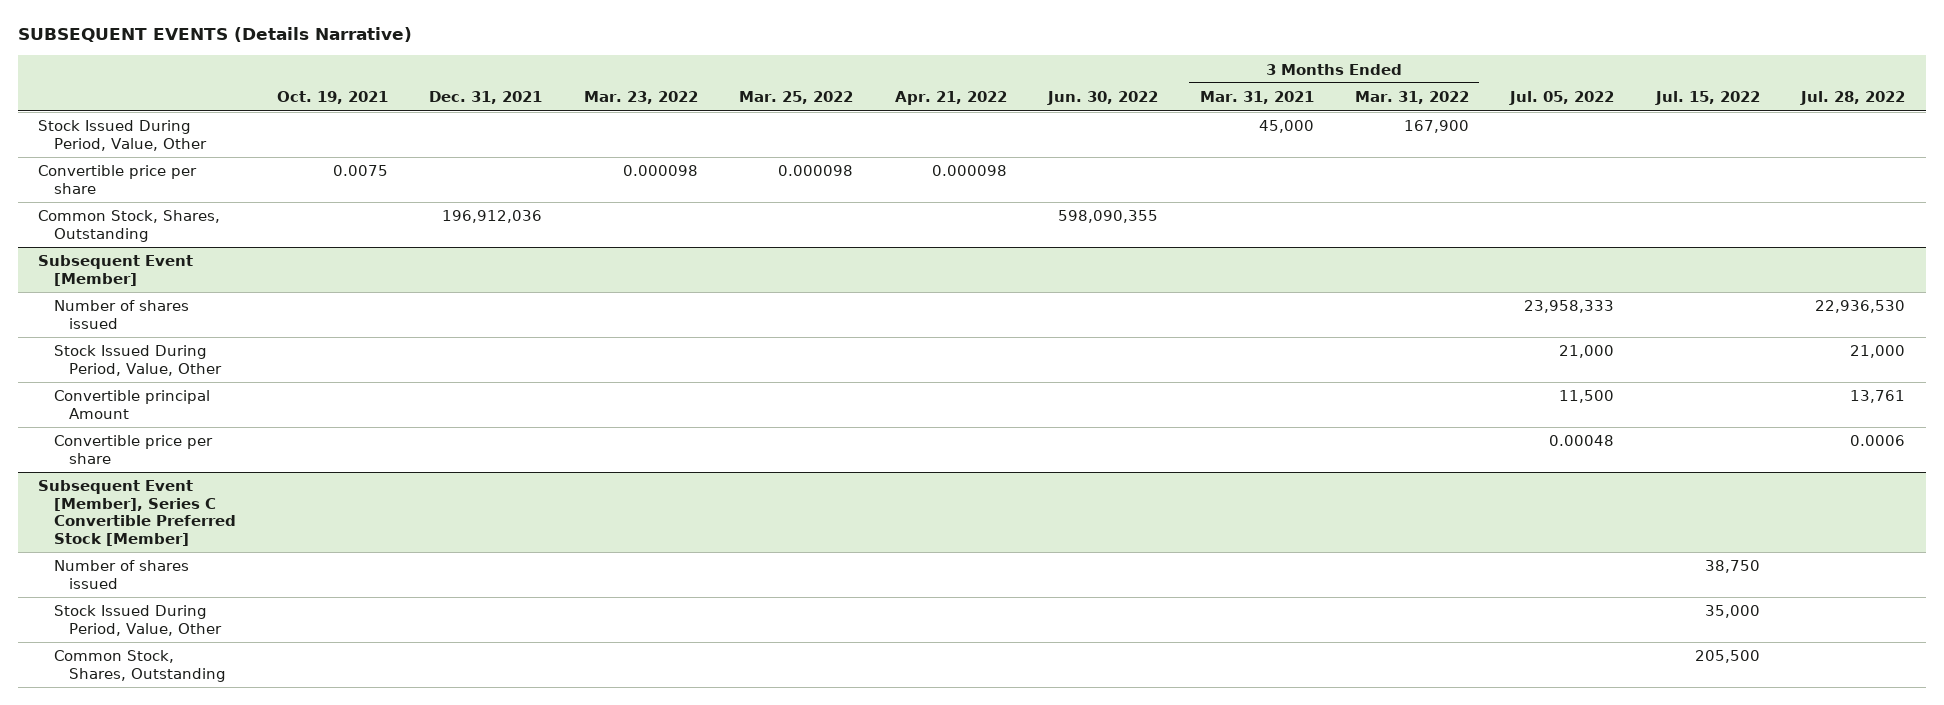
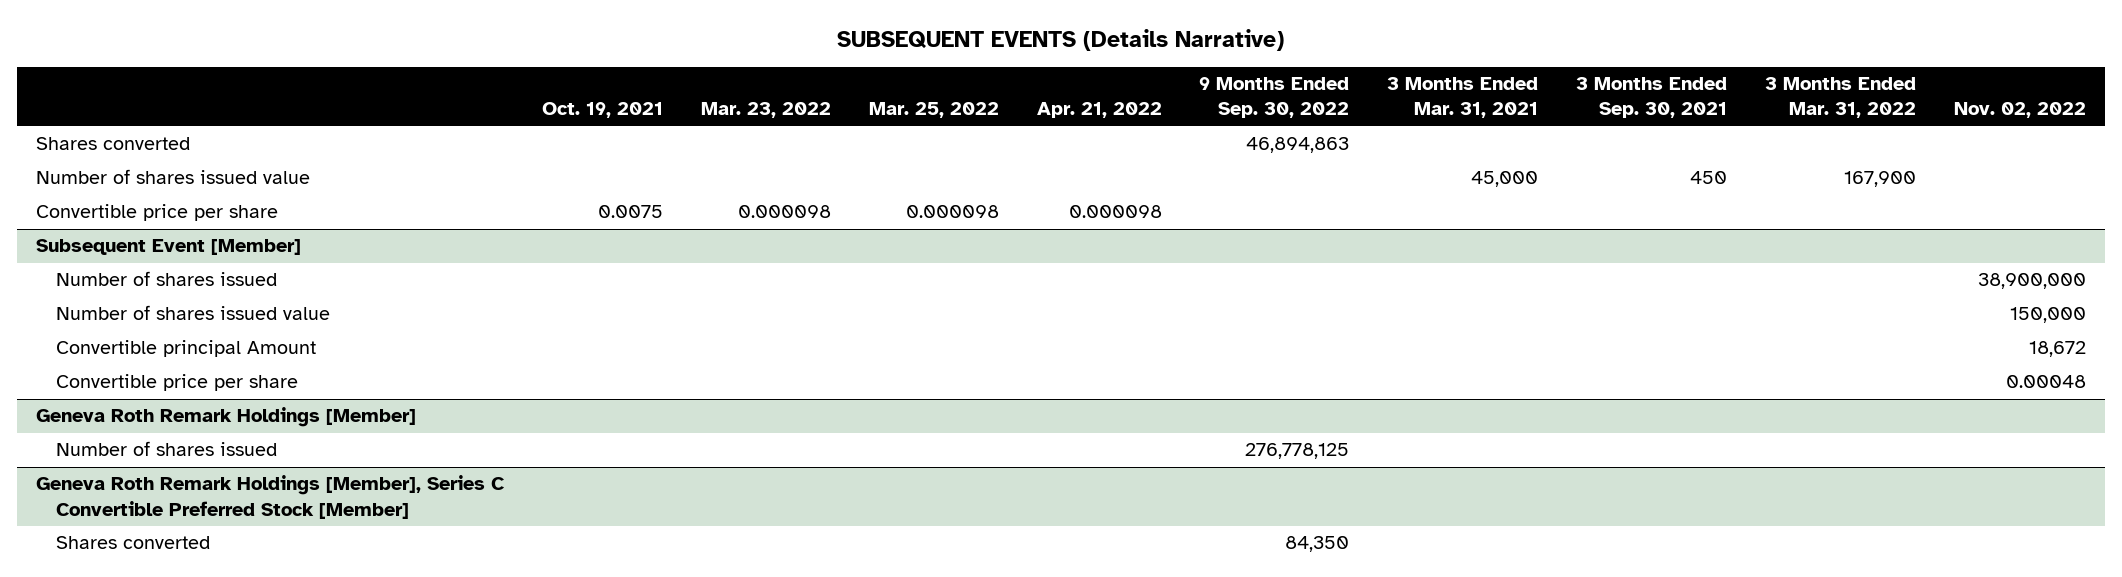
[429,91,543,105] Dec. 31, 2021 -> none
[1047,91,1159,106] Jun. 30, 2022 -> none
[1509,91,1615,106] Jul. 05, 2022 -> none
[1654,91,1760,106] Jul. 15, 2022 -> none
[1800,91,1906,106] Jul. 28, 2022 -> none
none -> [1199,77,1350,119] 9 Months Ended Sep. 30, 2022
none -> [1576,77,1728,119] 3 Months Ended Sep. 30, 2021
none -> [1953,102,2086,119] Nov. 02, 2022
none -> [36,137,191,151] Shares converted
[38,120,207,151] Stock Issued During Period, Value, Other -> [36,169,311,185] Number of shares issued value
[38,210,221,242] Common Stock, Shares, Outstanding -> none
[53,345,222,376] Stock Issued During Period, Value, Other -> [56,305,331,321] Number of shares issued value
[38,480,236,547] Subsequent Event [Member], Series C Convertible Preferred Stock [Member] -> none
[53,560,189,589] Number of shares issued -> none
[53,605,222,636] Stock Issued During Period, Value, Other -> none
[53,650,226,682] Common Stock, Shares, Outstanding -> none
none -> [36,407,417,428] Geneva Roth Remark Holdings [Member]
none -> [56,441,278,457] Number of shares issued
none -> [36,475,506,519] Geneva Roth Remark Holdings [Member], Series C Convertible Preferred Stock [Member]
none -> [56,536,211,550] Shares converted

